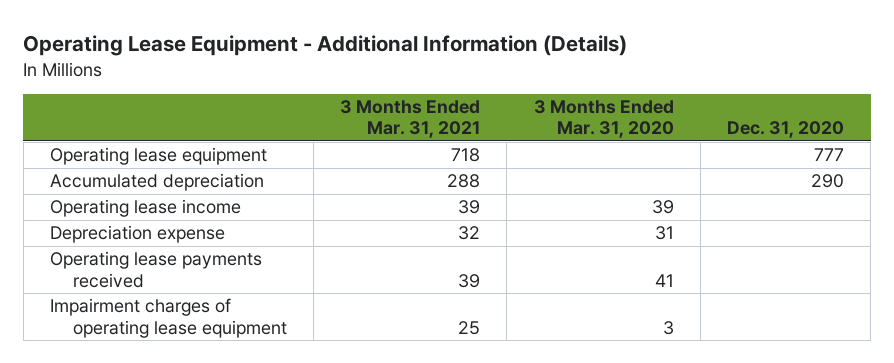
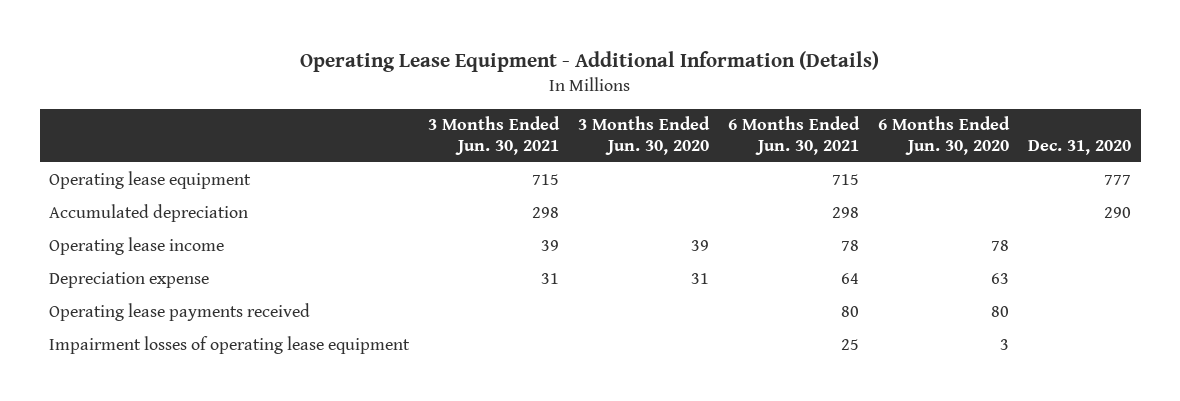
[340,100,481,139] 3 Months Ended Mar. 31, 2021 -> none
[533,100,674,139] 3 Months Ended Mar. 31, 2020 -> none
none -> [428,116,561,155] 3 Months Ended Jun. 30, 2021
none -> [578,116,711,155] 3 Months Ended Jun. 30, 2020
none -> [728,116,861,155] 6 Months Ended Jun. 30, 2021
none -> [878,116,1011,155] 6 Months Ended Jun. 30, 2020
[49,298,287,338] Impairment charges of operating lease equipment -> [49,335,411,354] Impairment losses of operating lease equipment

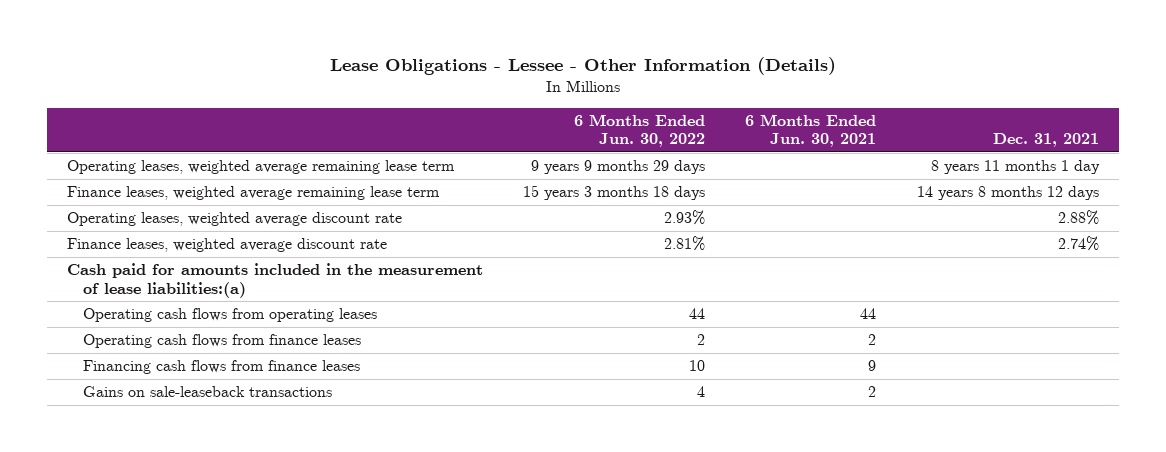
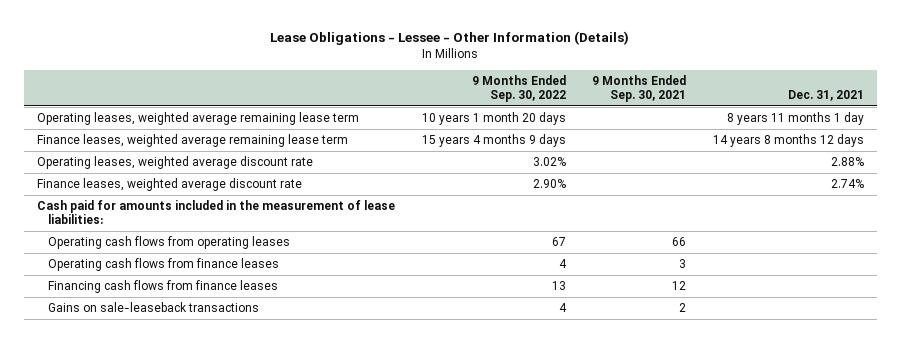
[574,114,706,148] 6 Months Ended Jun. 30, 2022 -> none
[745,114,877,148] 6 Months Ended Jun. 30, 2021 -> none
none -> [471,74,566,102] 9 Months Ended Sep. 30, 2022
none -> [592,74,687,102] 9 Months Ended Sep. 30, 2021
[67,263,484,298] Cash paid for amounts included in the measurement of lease liabilities:(a) -> [36,200,395,225] Cash paid for amounts included in the measurement of lease liabilities:

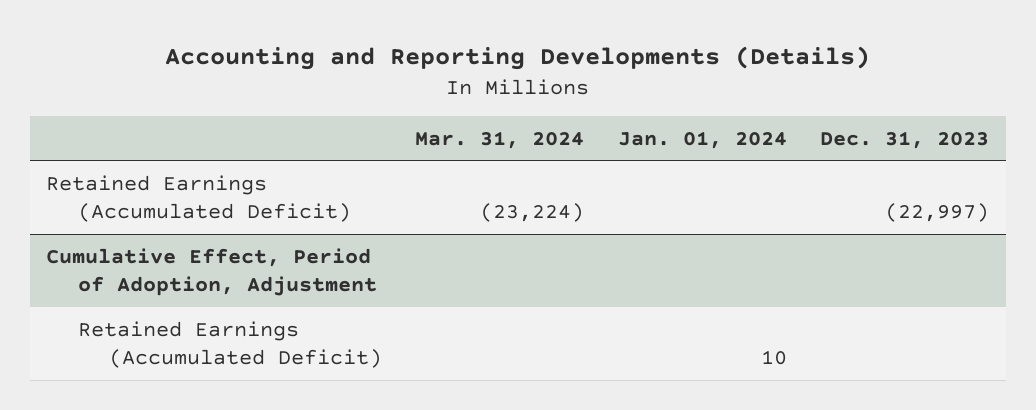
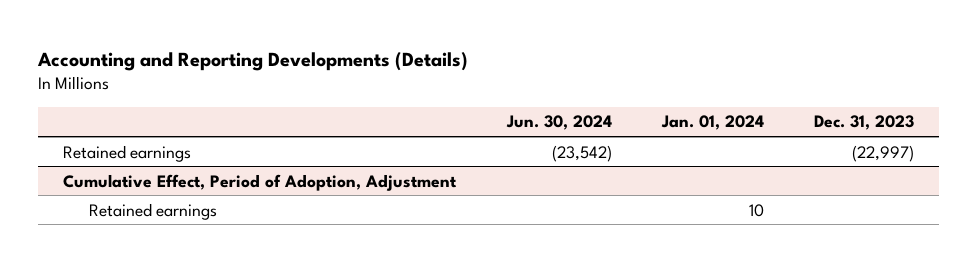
[415,130,585,149] Mar. 31, 2024 -> none
none -> [505,115,612,131] Jun. 30, 2024
[46,174,351,223] Retained Earnings (Accumulated Deficit) -> [63,144,192,162] Retained earnings
[77,320,382,369] Retained Earnings (Accumulated Deficit) -> [88,202,217,220] Retained earnings

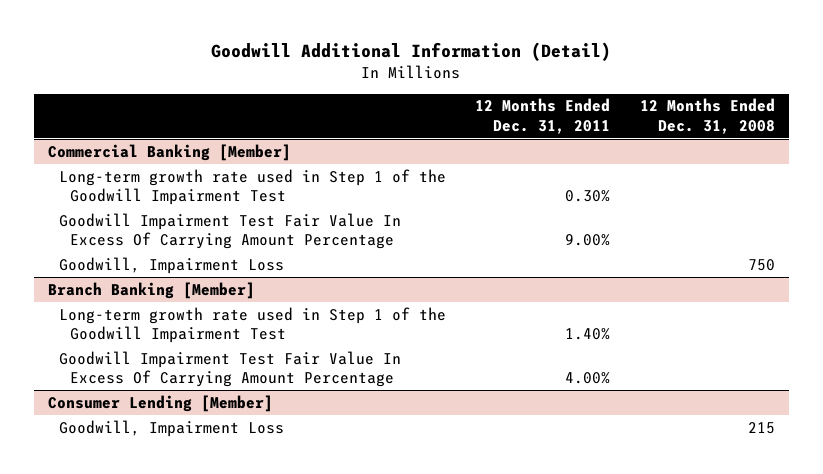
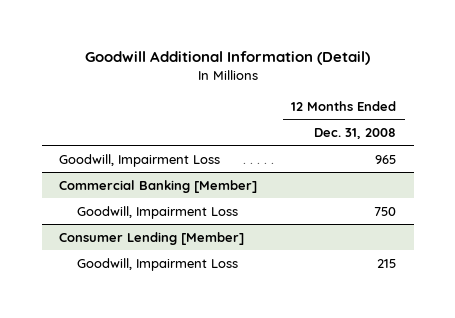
[475,98,611,134] 12 Months Ended Dec. 31, 2011 -> none
none -> [59,153,221,167] Goodwill, Impairment Loss
[59,168,447,206] Long-term growth rate used in Step 1 of the Goodwill Impairment Test -> none
[59,212,402,250] Goodwill Impairment Test Fair Value In Excess Of Carrying Amount Percentage -> none
[48,281,256,299] Branch Banking [Member] -> none
[59,306,447,344] Long-term growth rate used in Step 1 of the Goodwill Impairment Test -> none
[59,350,402,388] Goodwill Impairment Test Fair Value In Excess Of Carrying Amount Percentage -> none

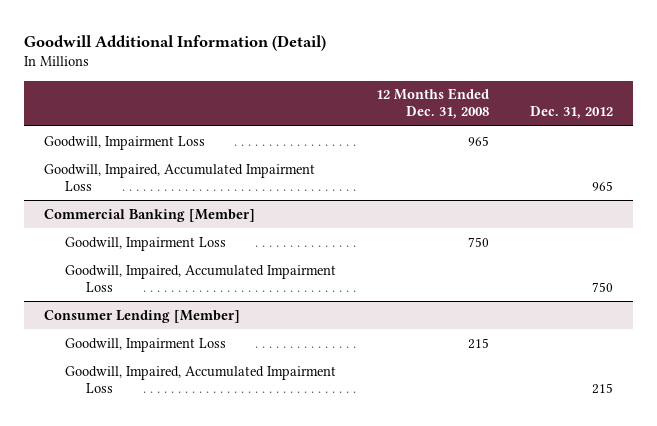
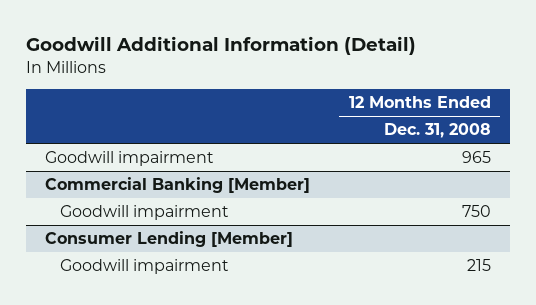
[529,106,613,120] Dec. 31, 2012 -> none
[44,163,316,191] Goodwill, Impaired, Accumulated Impairment Loss -> none
[44,135,206,150] Goodwill, Impairment Loss -> [44,151,214,167] Goodwill impairment
[65,264,337,292] Goodwill, Impaired, Accumulated Impairment Loss -> none
[65,236,227,251] Goodwill, Impairment Loss -> [59,205,229,221] Goodwill impairment
[65,365,337,393] Goodwill, Impaired, Accumulated Impairment Loss -> none
[65,337,227,352] Goodwill, Impairment Loss -> [59,259,229,275] Goodwill impairment

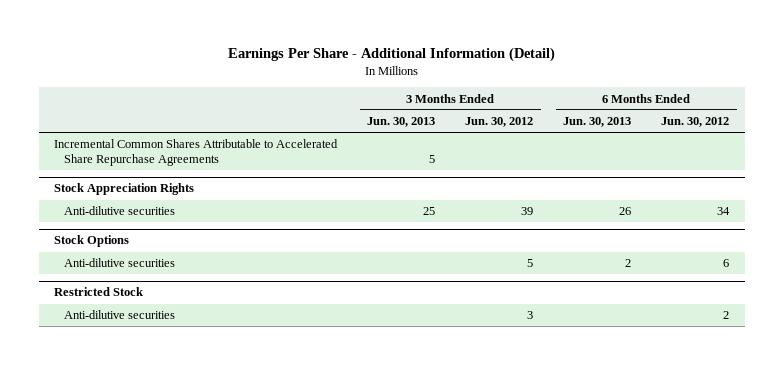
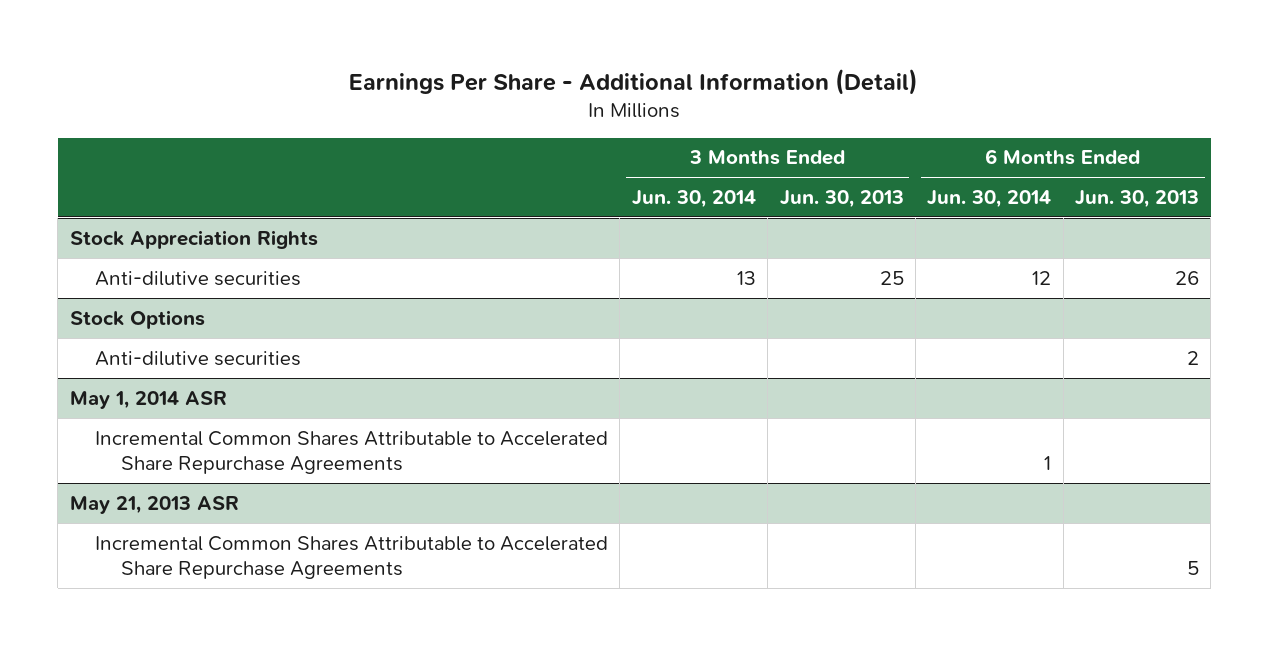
[465,117,534,128] Jun. 30, 2012 -> none
[661,117,730,128] Jun. 30, 2012 -> none
none -> [631,190,756,209] Jun. 30, 2014
none -> [927,190,1052,209] Jun. 30, 2014
[53,139,338,166] Incremental Common Shares Attributable to Accelerated Share Repurchase Agreements -> none
[53,287,143,297] Restricted Stock -> none
[63,310,175,320] Anti-dilutive securities -> none
none -> [69,390,227,409] May 1, 2014 ASR
none -> [95,430,609,474] Incremental Common Shares Attributable to Accelerated Share Repurchase Agreements
none -> [69,495,239,514] May 21, 2013 ASR
none -> [95,535,609,579] Incremental Common Shares Attributable to Accelerated Share Repurchase Agreements

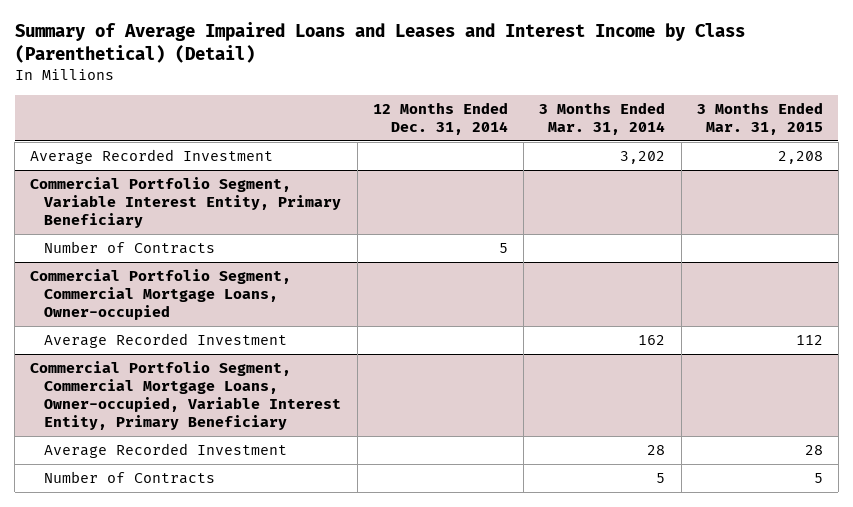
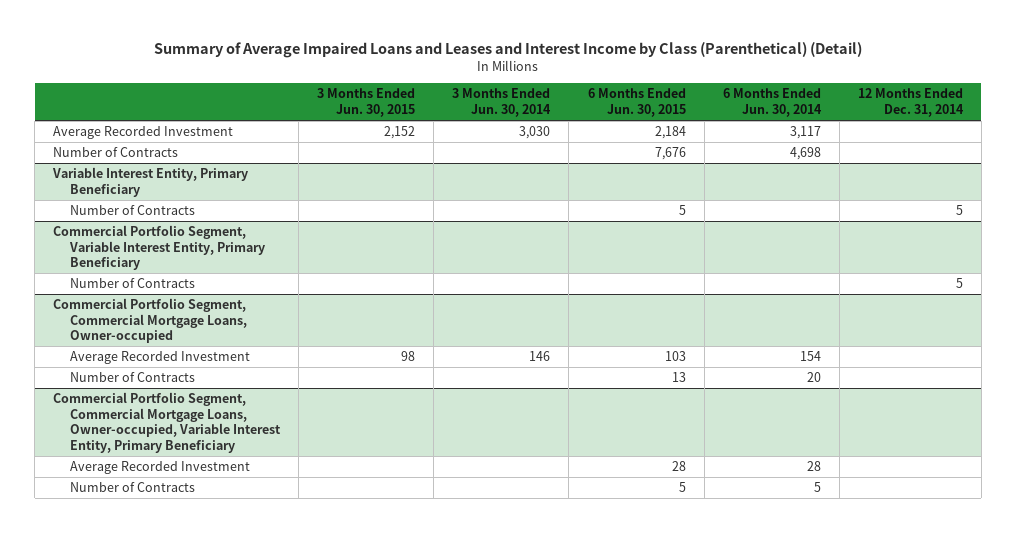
[539,102,666,135] 3 Months Ended Mar. 31, 2014 -> none
[696,102,823,135] 3 Months Ended Mar. 31, 2015 -> none
none -> [317,88,416,117] 3 Months Ended Jun. 30, 2015
none -> [452,88,552,117] 3 Months Ended Jun. 30, 2014
none -> [587,88,686,117] 6 Months Ended Jun. 30, 2015
none -> [722,88,822,117] 6 Months Ended Jun. 30, 2014
none -> [53,147,179,158] Number of Contracts
none -> [52,167,249,197] Variable Interest Entity, Primary Beneficiary
none -> [70,205,196,216] Number of Contracts
none -> [70,372,196,383] Number of Contracts

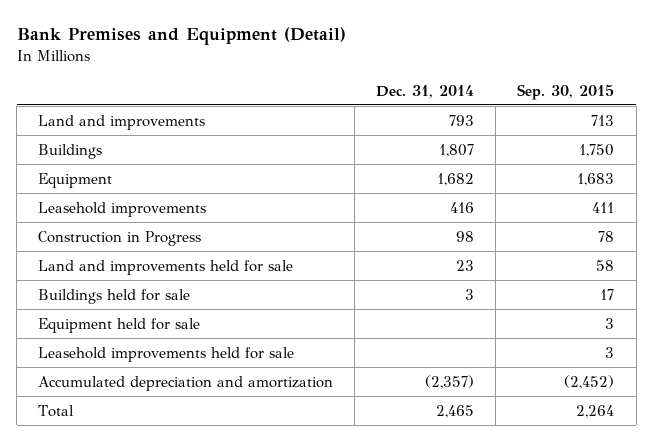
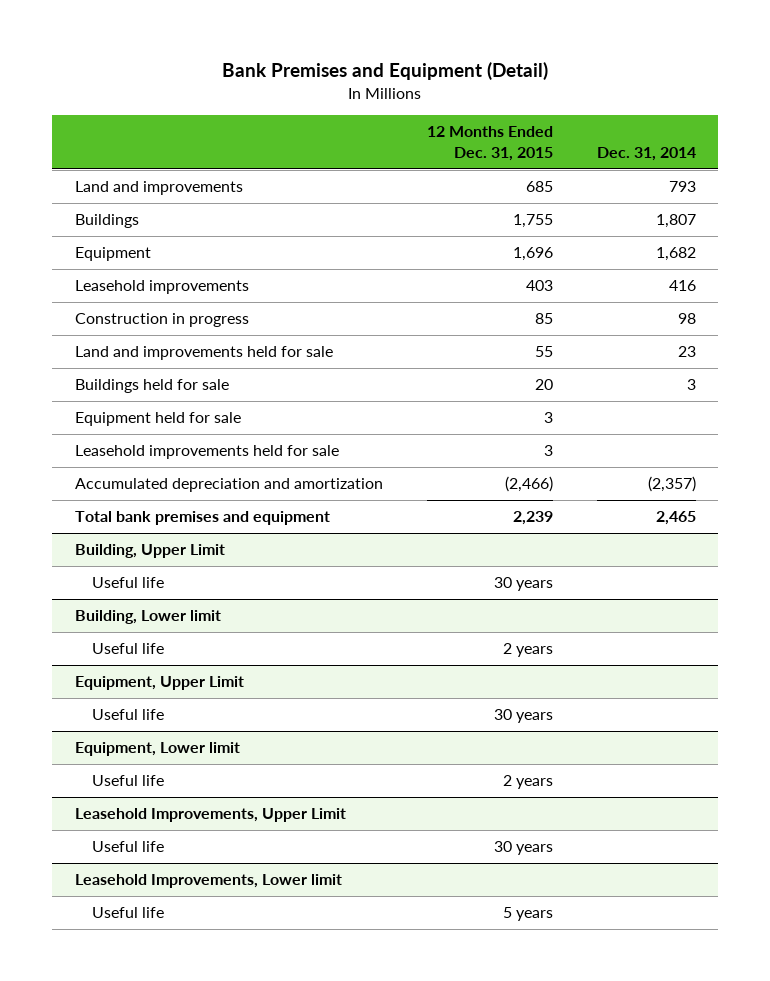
[517,83,615,100] Sep. 30, 2015 -> none
none -> [426,126,553,161] 12 Months Ended Dec. 31, 2015
[38,230,202,246] Construction in Progress -> [74,313,249,328] Construction in progress
[38,404,75,417] Total -> [74,511,330,526] Total bank premises and equipment
none -> [74,544,225,559] Building, Upper Limit
none -> [92,577,165,589] Useful life
none -> [74,610,221,625] Building, Lower limit
none -> [92,643,165,655] Useful life
none -> [74,676,244,691] Equipment, Upper Limit
none -> [92,709,165,721] Useful life
none -> [74,742,240,757] Equipment, Lower limit
none -> [92,775,165,787] Useful life
none -> [74,808,346,823] Leasehold Improvements, Upper Limit
none -> [92,841,165,853] Useful life
none -> [74,874,342,889] Leasehold Improvements, Lower limit
none -> [92,907,165,919] Useful life

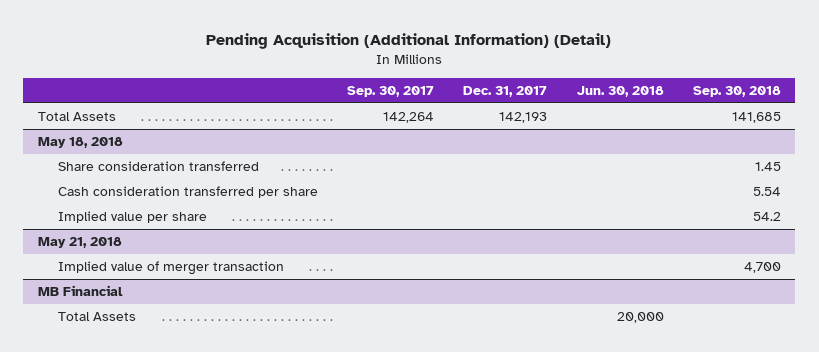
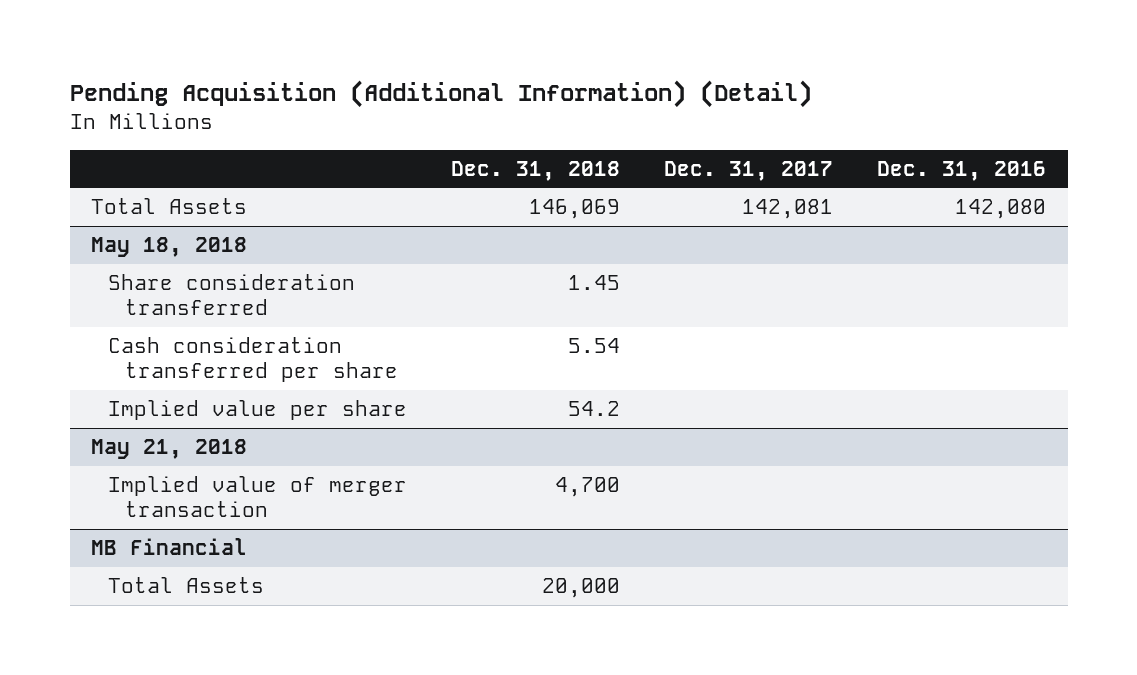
[347,85,435,97] Sep. 30, 2017 -> none
[576,85,664,97] Jun. 30, 2018 -> none
[692,85,781,97] Sep. 30, 2018 -> none
none -> [451,160,621,181] Dec. 31, 2018
none -> [876,160,1046,181] Dec. 31, 2016
[499,112,548,124] 142,193 -> [742,199,834,220] 142,081

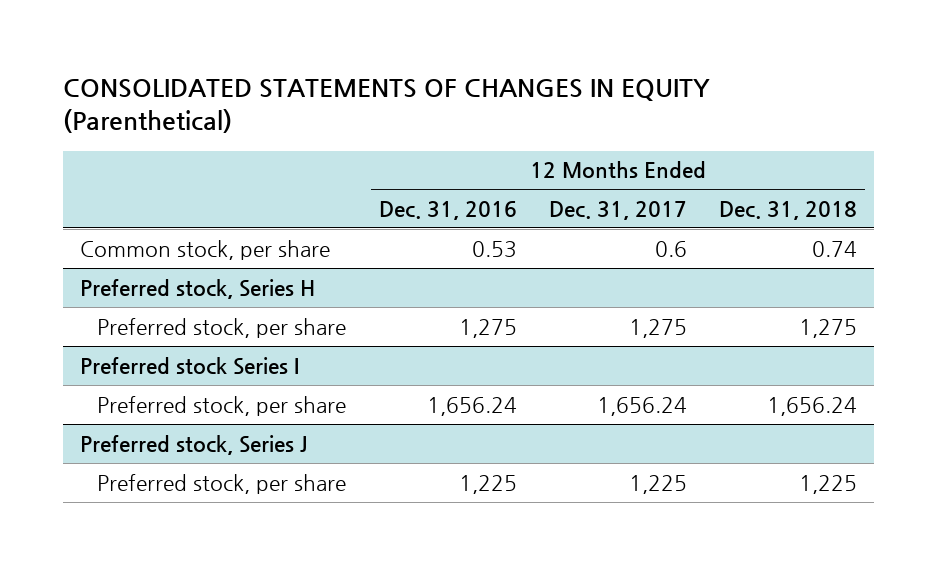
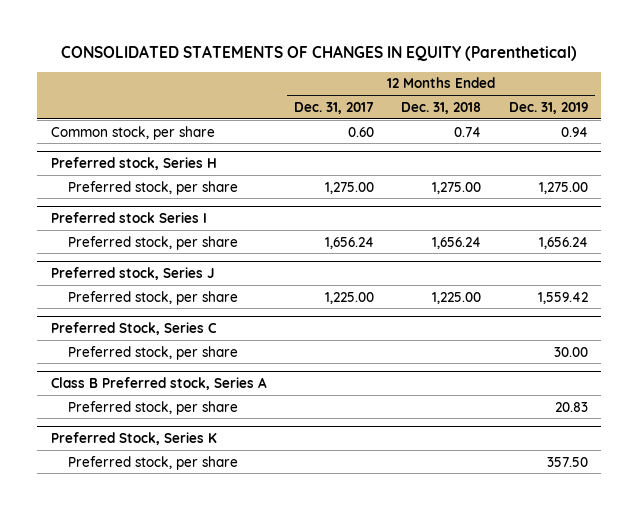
[378,200,517,220] Dec. 31, 2016 -> none
none -> [508,101,588,114] Dec. 31, 2019
[655,240,688,257] 0.6 -> [348,126,375,137] 0.60
[629,318,688,338] 1,275 -> [325,181,375,194] 1,275.00
[799,318,858,338] 1,275 -> [432,181,482,194] 1,275.00
[629,474,688,494] 1,225 -> [325,291,375,304] 1,225.00
[799,474,858,494] 1,225 -> [432,291,482,304] 1,225.00
none -> [50,321,217,335] Preferred Stock, Series C
none -> [68,345,239,360] Preferred stock, per share
none -> [50,376,267,390] Class B Preferred stock, Series A
none -> [68,400,239,415] Preferred stock, per share
none -> [50,431,217,445] Preferred Stock, Series K
none -> [68,455,239,470] Preferred stock, per share

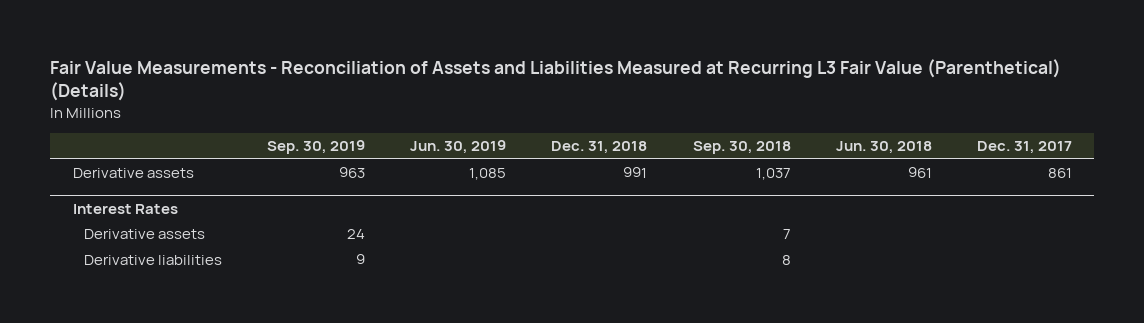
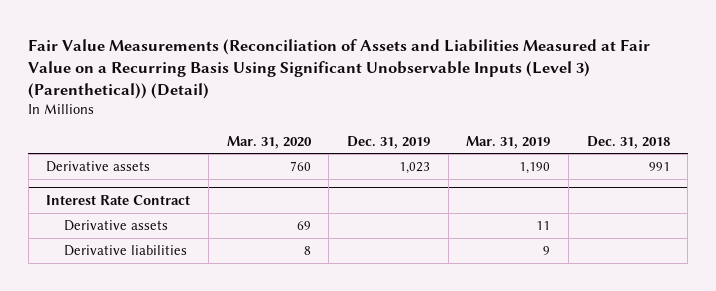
[50,58,1062,102] Fair Value Measurements - Reconciliation of Assets and Liabilities Measured at Recurring L3 Fair Value (Parenthetical) (Details) -> [28,38,651,99] Fair Value Measurements (Reconciliation of Assets and Liabilities Measured at Fair Value on a Recurring Basis Using Significant Unobservable Inputs (Level 3) (Parenthetical)) (Detail)
[267,140,366,155] Sep. 30, 2019 -> none
[410,140,507,155] Jun. 30, 2019 -> none
[692,141,791,155] Sep. 30, 2018 -> none
[835,141,932,155] Jun. 30, 2018 -> none
[976,141,1072,155] Dec. 31, 2017 -> none
none -> [226,135,312,149] Mar. 31, 2020
none -> [347,135,431,149] Dec. 31, 2019
none -> [466,135,551,149] Mar. 31, 2019
[72,203,178,214] Interest Rates -> [46,194,191,205] Interest Rate Contract

